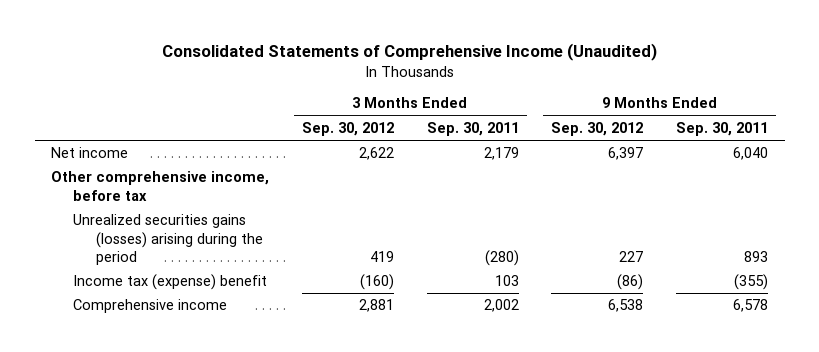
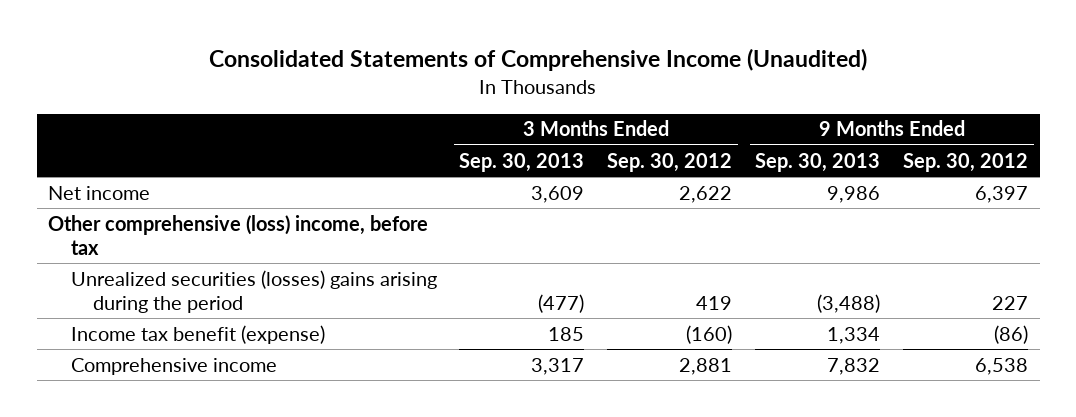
[426,121,519,136] Sep. 30, 2011 -> none
[676,121,769,136] Sep. 30, 2011 -> none
none -> [459,152,585,172] Sep. 30, 2013
none -> [755,152,881,172] Sep. 30, 2013
[51,171,270,201] Other comprehensive income, before tax -> [48,214,429,255] Other comprehensive (loss) income, before tax
[73,214,263,266] Unrealized securities gains (losses) arising during the period -> [70,269,437,313] Unrealized securities (losses) gains arising during the period
[73,274,268,291] Income tax (expense) benefit -> [70,324,325,344] Income tax benefit (expense)

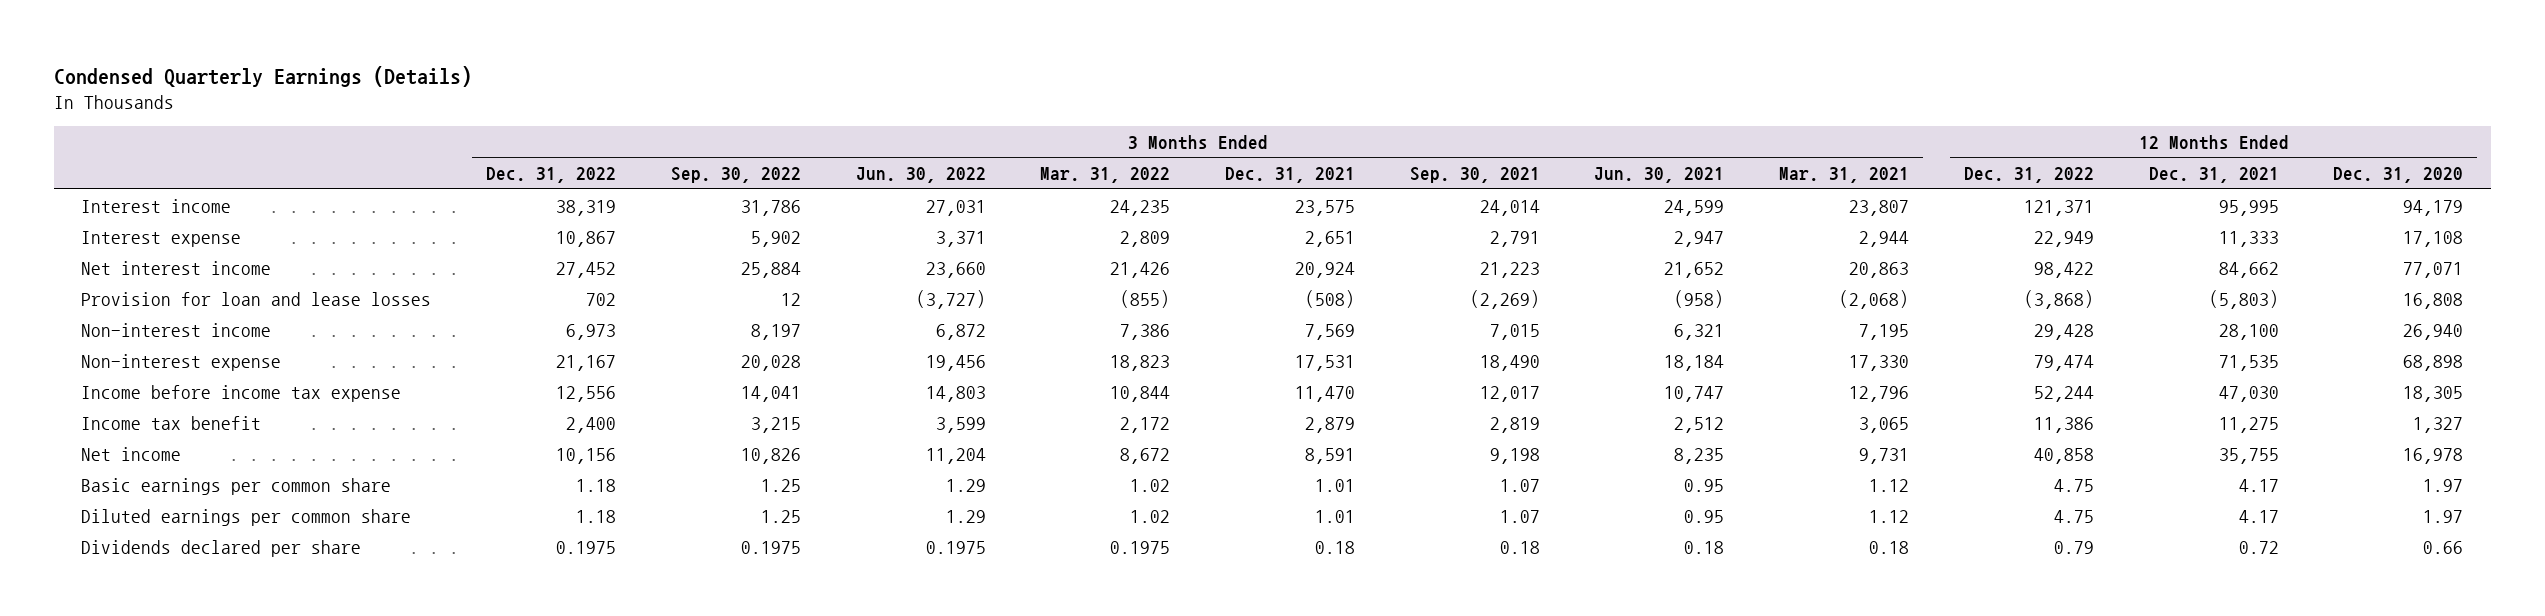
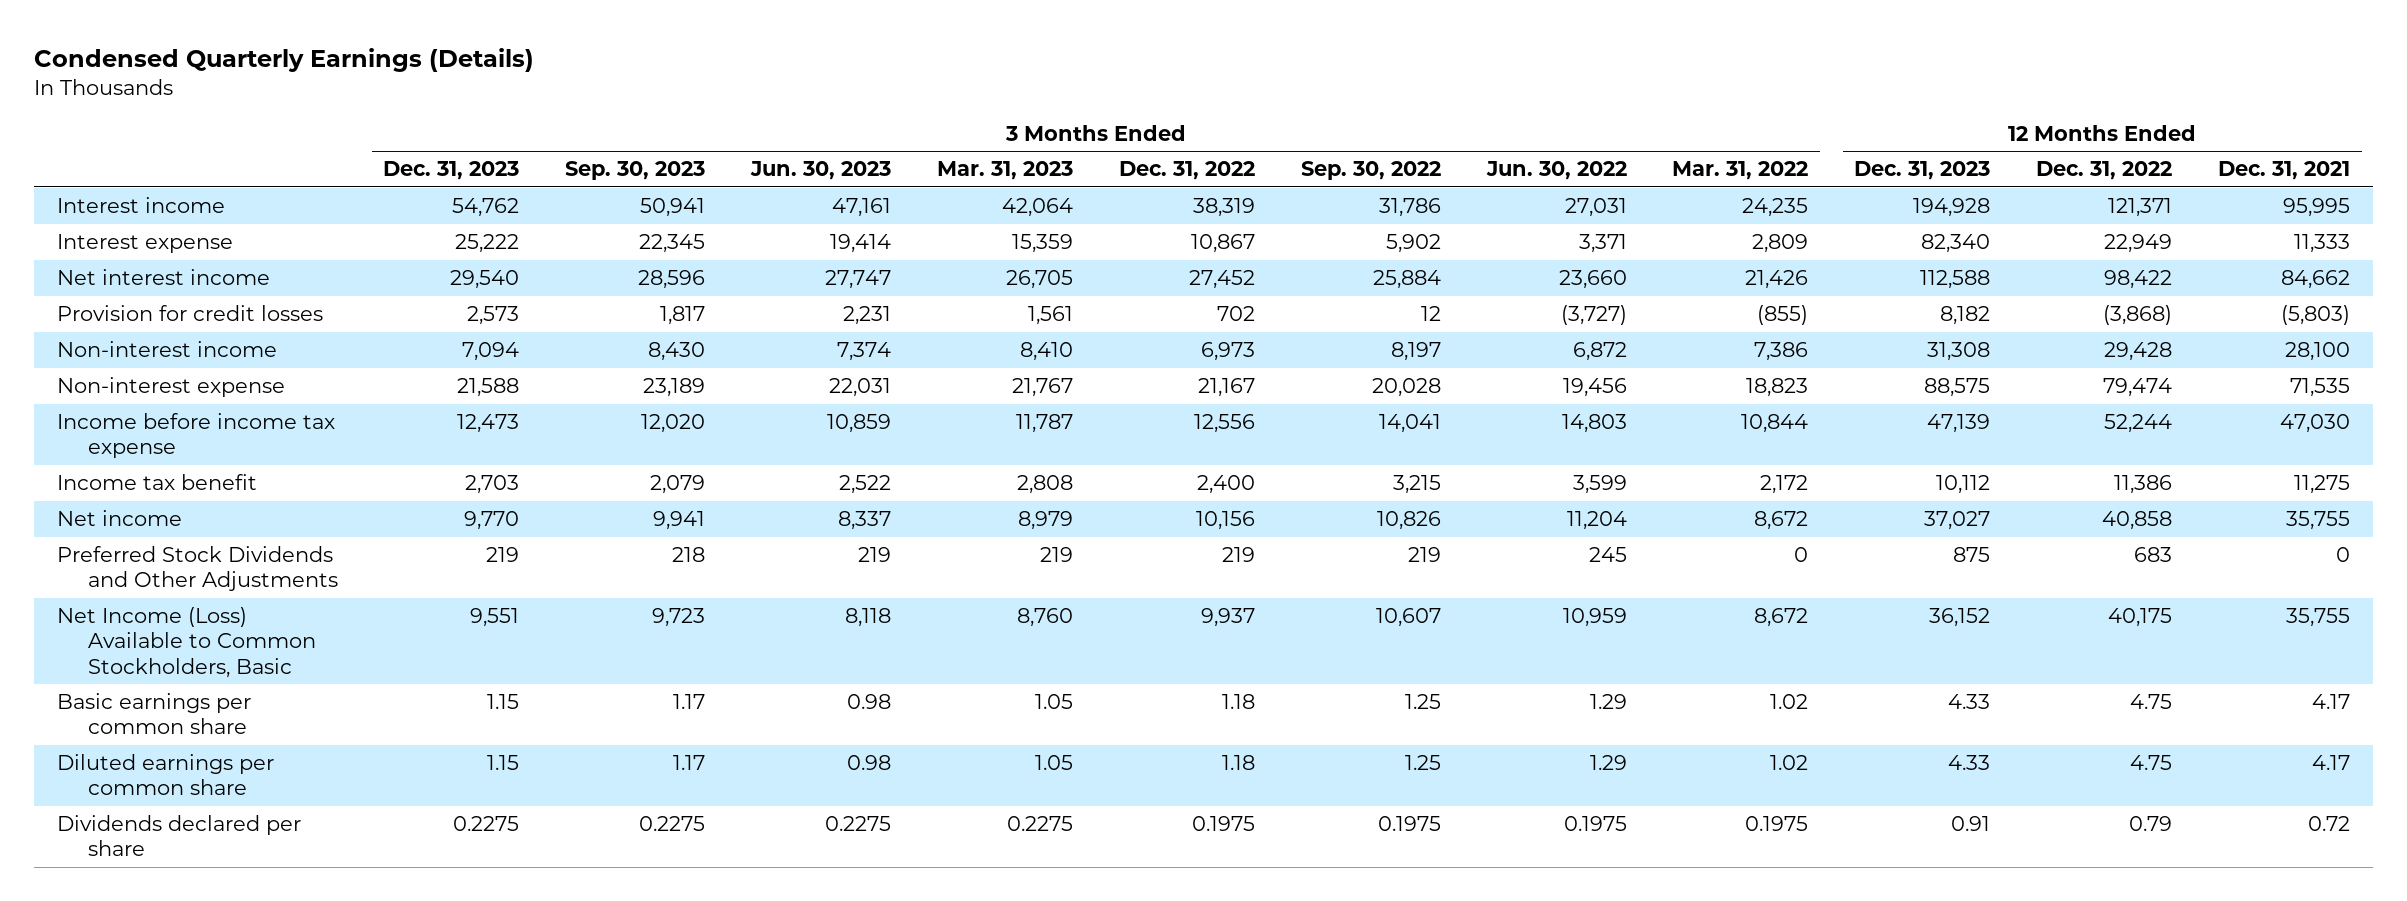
[1224,167,1355,184] Dec. 31, 2021 -> none
[1409,167,1540,184] Sep. 30, 2021 -> none
[1594,167,1725,184] Jun. 30, 2021 -> none
[1779,167,1910,184] Mar. 31, 2021 -> none
[2333,167,2464,184] Dec. 31, 2020 -> none
none -> [383,161,520,181] Dec. 31, 2023
none -> [565,161,706,181] Sep. 30, 2023
none -> [750,161,892,181] Jun. 30, 2023
none -> [937,161,1074,181] Mar. 31, 2023
none -> [1854,161,1991,181] Dec. 31, 2023
[81,291,432,306] Provision for loan and lease losses -> [57,305,324,322] Provision for credit losses
none -> [57,546,338,592] Preferred Stock Dividends and Other Adjustments
none -> [57,607,316,678] Net Income (Loss) Available to Common Stockholders, Basic

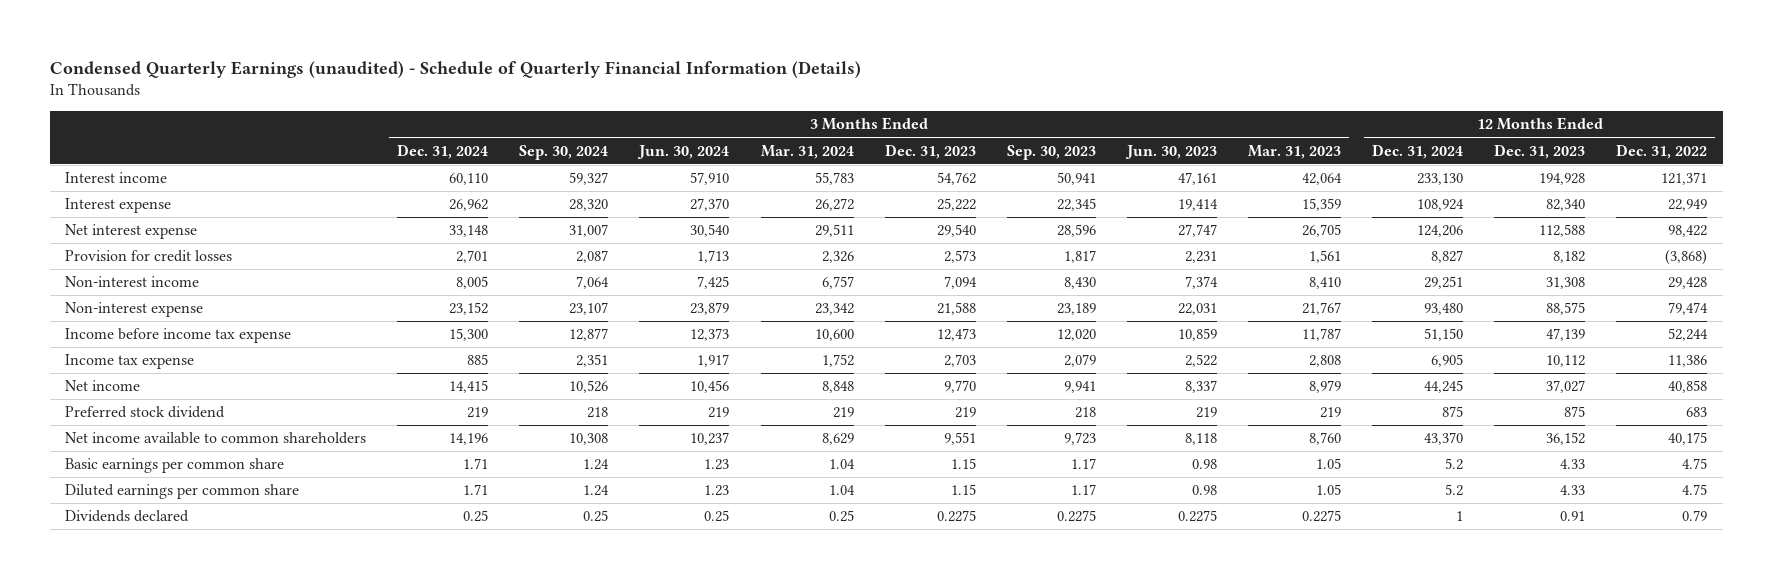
[34,47,535,72] Condensed Quarterly Earnings (Details) -> [49,61,861,79] Condensed Quarterly Earnings (unaudited) - Schedule of Quarterly Financial Information (Details)
[1118,161,1255,181] Dec. 31, 2022 -> none
[1300,161,1441,181] Sep. 30, 2022 -> none
[1485,161,1627,181] Jun. 30, 2022 -> none
[1672,161,1809,181] Mar. 31, 2022 -> none
[2218,161,2351,181] Dec. 31, 2021 -> none
none -> [397,143,489,159] Dec. 31, 2024
none -> [519,144,609,160] Sep. 30, 2024
none -> [637,144,730,159] Jun. 30, 2024
none -> [760,144,854,159] Mar. 31, 2024
none -> [1372,143,1464,159] Dec. 31, 2024
[57,269,271,286] Net interest income -> [65,224,198,240] Net interest expense
[57,474,258,491] Income tax benefit -> [65,354,195,370] Income tax expense
[57,546,338,592] Preferred Stock Dividends and Other Adjustments -> [65,406,226,419] Preferred stock dividend
[57,607,316,678] Net Income (Loss) Available to Common Stockholders, Basic -> [65,432,367,445] Net income available to common shareholders
[57,815,302,857] Dividends declared per share -> [65,510,190,523] Dividends declared

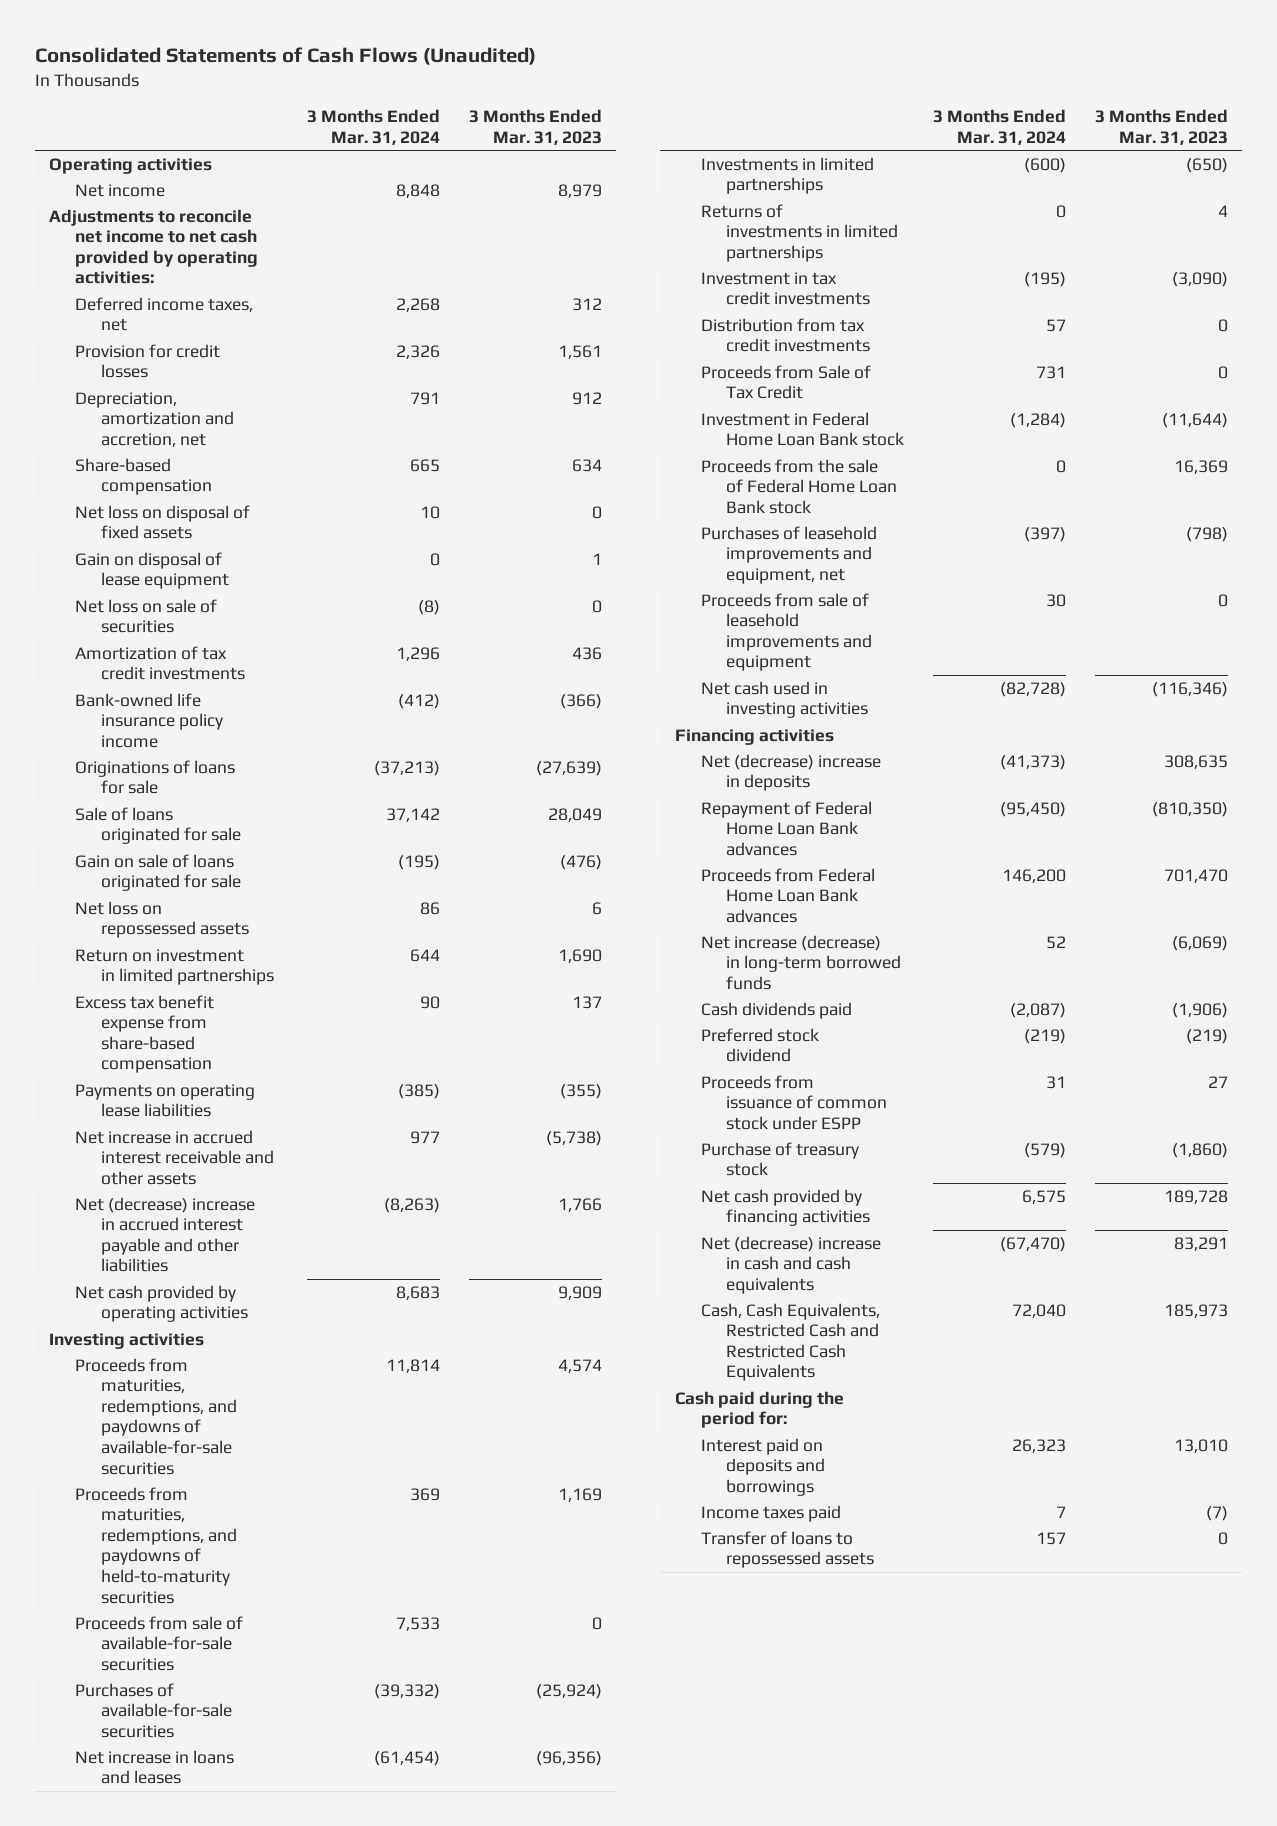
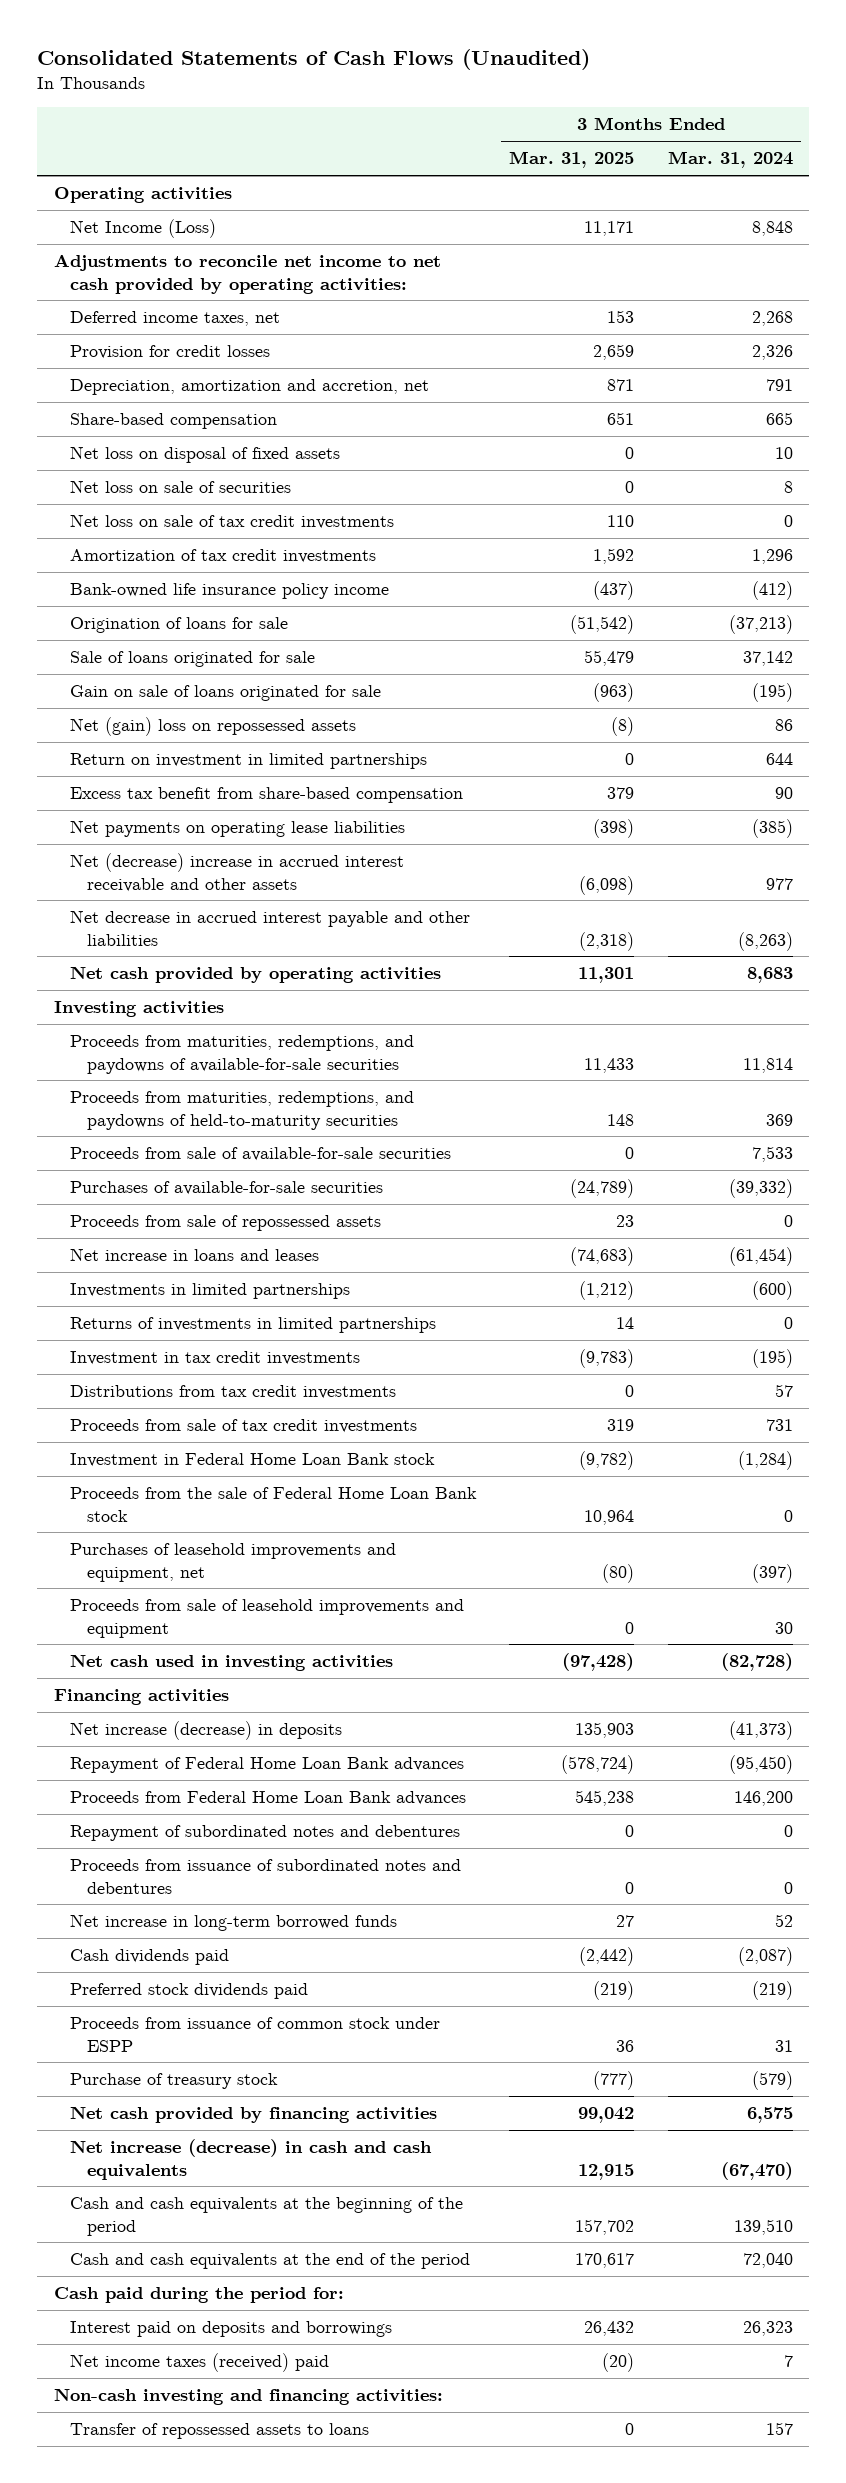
[468,109,602,146] 3 Months Ended Mar. 31, 2023 -> none
none -> [509,151,635,169] Mar. 31, 2025
[74,183,165,197] Net income -> [70,219,217,239] Net Income (Loss)
[74,551,229,590] Gain on disposal of lease equipment -> none
[418,599,441,615] (8) -> [783,481,793,494] 8
none -> [70,514,395,530] Net loss on sale of tax credit investments
[74,759,235,795] Originations of loans for sale -> [70,617,289,634] Origination of loans for sale
[74,900,249,939] Net loss on repossessed assets -> [70,717,357,737] Net (gain) loss on repossessed assets
[74,994,214,1074] Excess tax benefit expense from share-based compensation -> [70,787,464,804] Excess tax benefit from share-based compensation
[74,1083,255,1118] Payments on operating lease liabilities -> [70,820,406,838] Net payments on operating lease liabilities
[74,1129,274,1185] Net increase in accrued interest receivable and other assets -> [70,853,405,892] Net (decrease) increase in accrued interest receivable and other assets
[74,1196,255,1273] Net (decrease) increase in accrued interest payable and other liabilities -> [70,910,471,946] Net decrease in accrued interest payable and other liabilities
none -> [70,1215,382,1232] Proceeds from sale of repossessed assets
[700,317,871,353] Distribution from tax credit investments -> [70,1385,397,1400] Distributions from tax credit investments
[700,364,871,400] Proceeds from Sale of Tax Credit -> [70,1419,418,1434] Proceeds from sale of tax credit investments
[700,753,881,792] Net (decrease) increase in deposits -> [70,1721,343,1741] Net increase (decrease) in deposits
none -> [70,1825,461,1842] Repayment of subordinated notes and debentures
none -> [70,1859,462,1894] Proceeds from issuance of subordinated notes and debentures
[700,934,902,990] Net increase (decrease) in long-term borrowed funds -> [70,1914,398,1932] Net increase in long-term borrowed funds
[700,1027,819,1063] Preferred stock dividend -> [70,1983,309,2000] Preferred stock dividends paid
[700,1235,881,1294] Net (decrease) increase in cash and cash equivalents -> [70,2139,433,2180] Net increase (decrease) in cash and cash equivalents
[700,1302,880,1382] Cash, Cash Equivalents, Restricted Cash and Restricted Cash Equivalents -> [70,2197,464,2236] Cash and cash equivalents at the beginning of the period
[1011,1303,1066,1318] 72,040 -> [733,2218,793,2235] 139,510
none -> [70,2253,471,2270] Cash and cash equivalents at the end of the period
[700,1504,841,1522] Income taxes paid -> [70,2353,330,2373] Net income taxes (received) paid
none -> [53,2388,443,2406] Non-cash investing and financing activities:
[700,1530,875,1569] Transfer of loans to repossessed assets -> [70,2423,370,2440] Transfer of repossessed assets to loans

